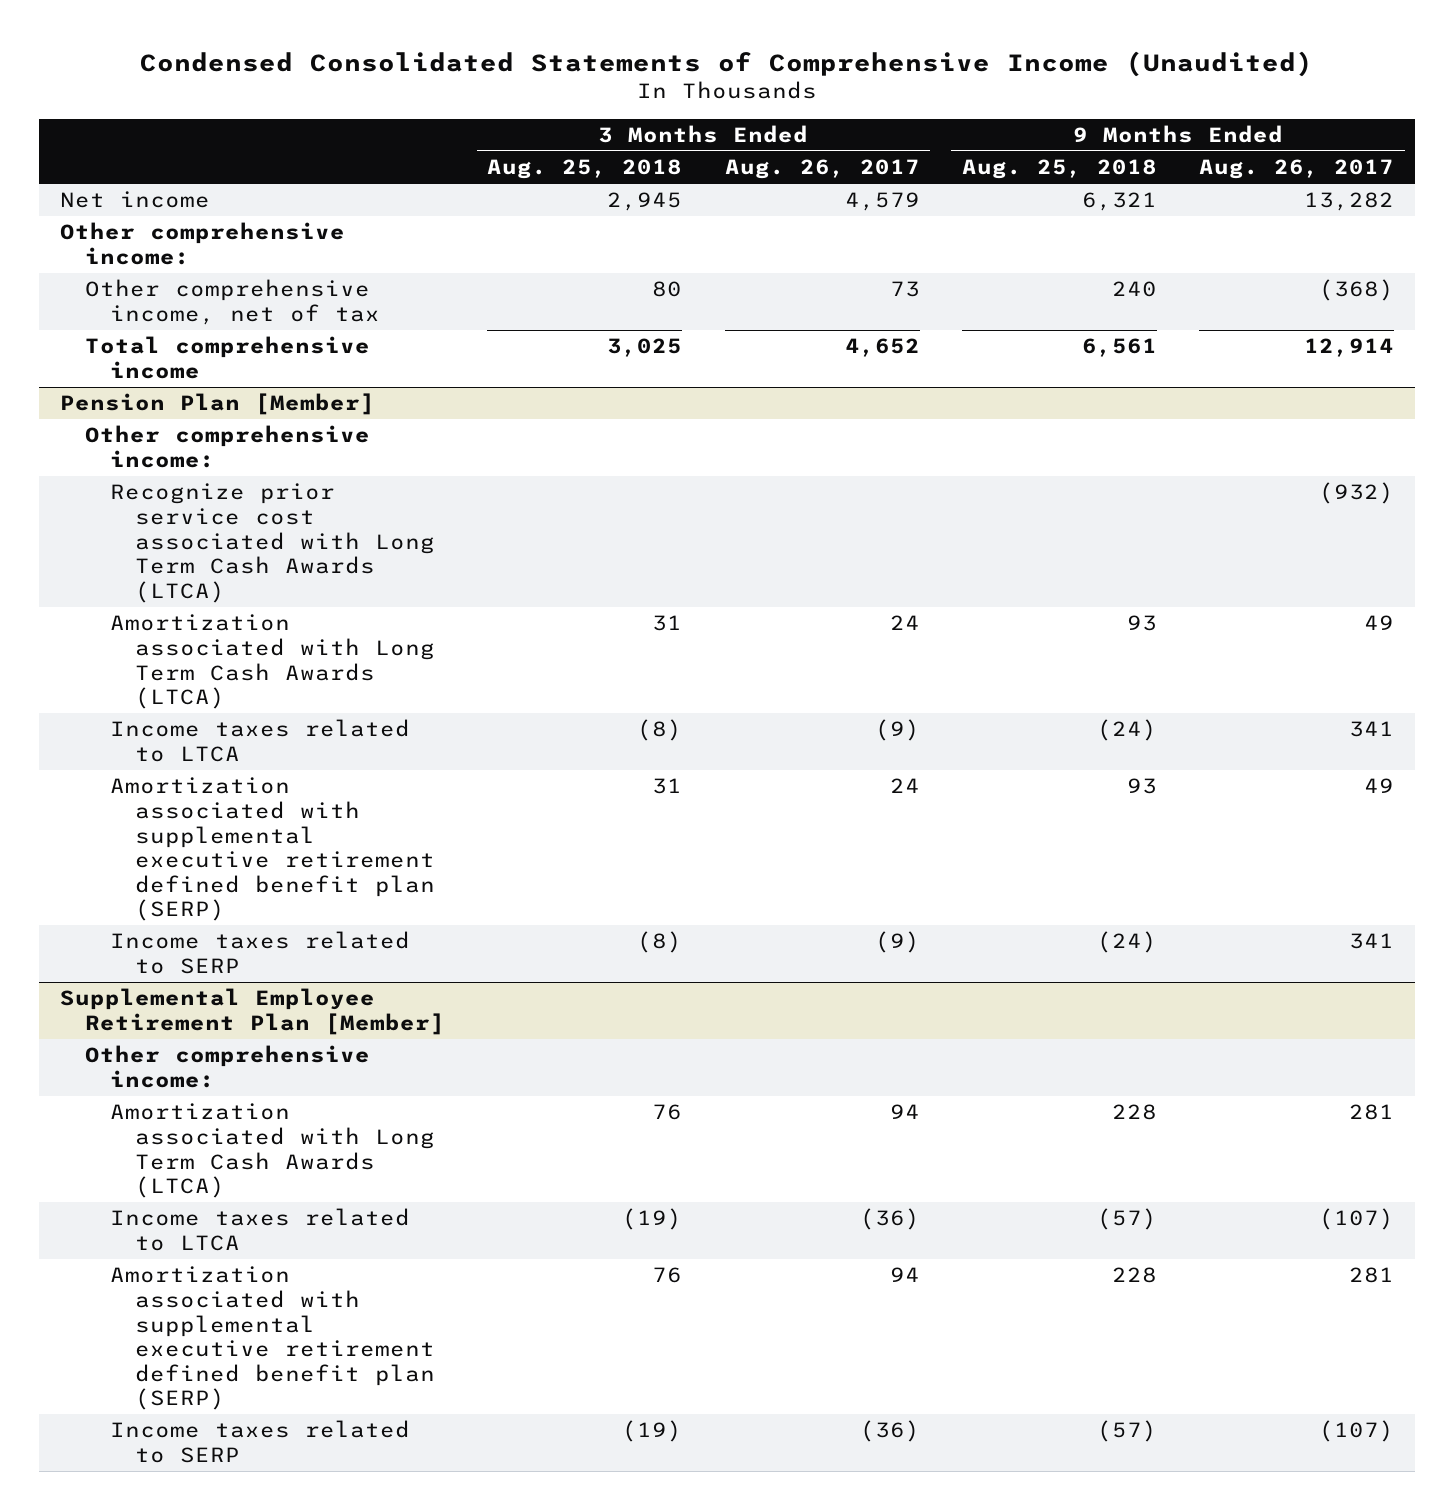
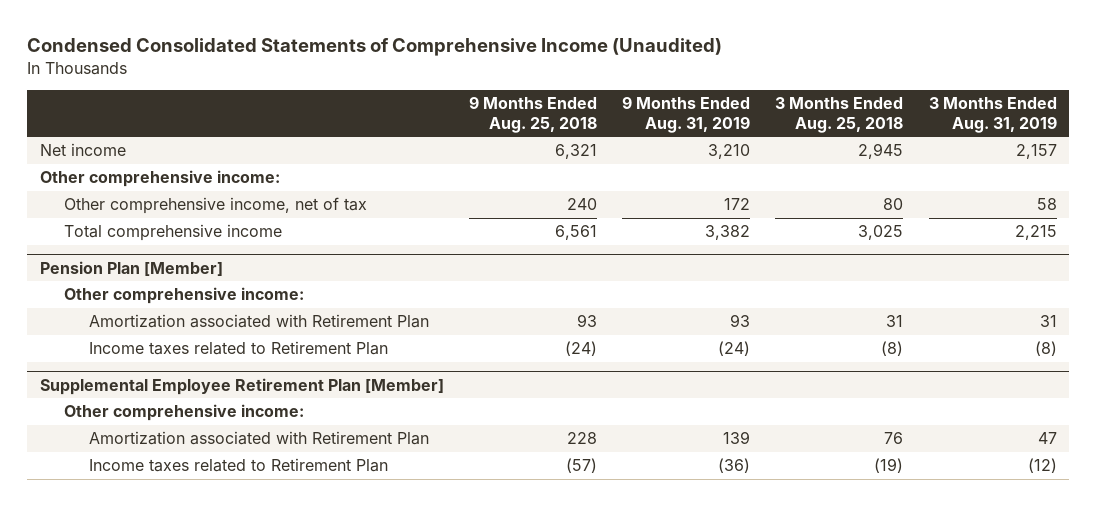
[724,159,920,180] Aug. 26, 2017 -> none
[1199,159,1395,180] Aug. 26, 2017 -> none
none -> [622,96,751,133] 9 Months Ended Aug. 31, 2019
none -> [928,97,1057,133] 3 Months Ended Aug. 31, 2019
[110,483,436,603] Recognize prior service cost associated with Long Term Cash Awards (LTCA) -> none
[110,777,436,922] Amortization associated with supplemental executive retirement defined benefit plan (SERP) -> none
[110,931,411,974] Income taxes related to SERP -> none
[110,614,436,710] Amortization associated with Long Term Cash Awards (LTCA) -> [89,314,430,329] Amortization associated with Retirement Plan
[110,719,411,762] Income taxes related to LTCA -> [89,341,389,356] Income taxes related to Retirement Plan
[110,1266,436,1411] Amortization associated with supplemental executive retirement defined benefit plan (SERP) -> none
[110,1420,411,1463] Income taxes related to SERP -> none
[110,1103,436,1199] Amortization associated with Long Term Cash Awards (LTCA) -> [89,431,430,446] Amortization associated with Retirement Plan
[110,1208,411,1251] Income taxes related to LTCA -> [89,458,389,473] Income taxes related to Retirement Plan

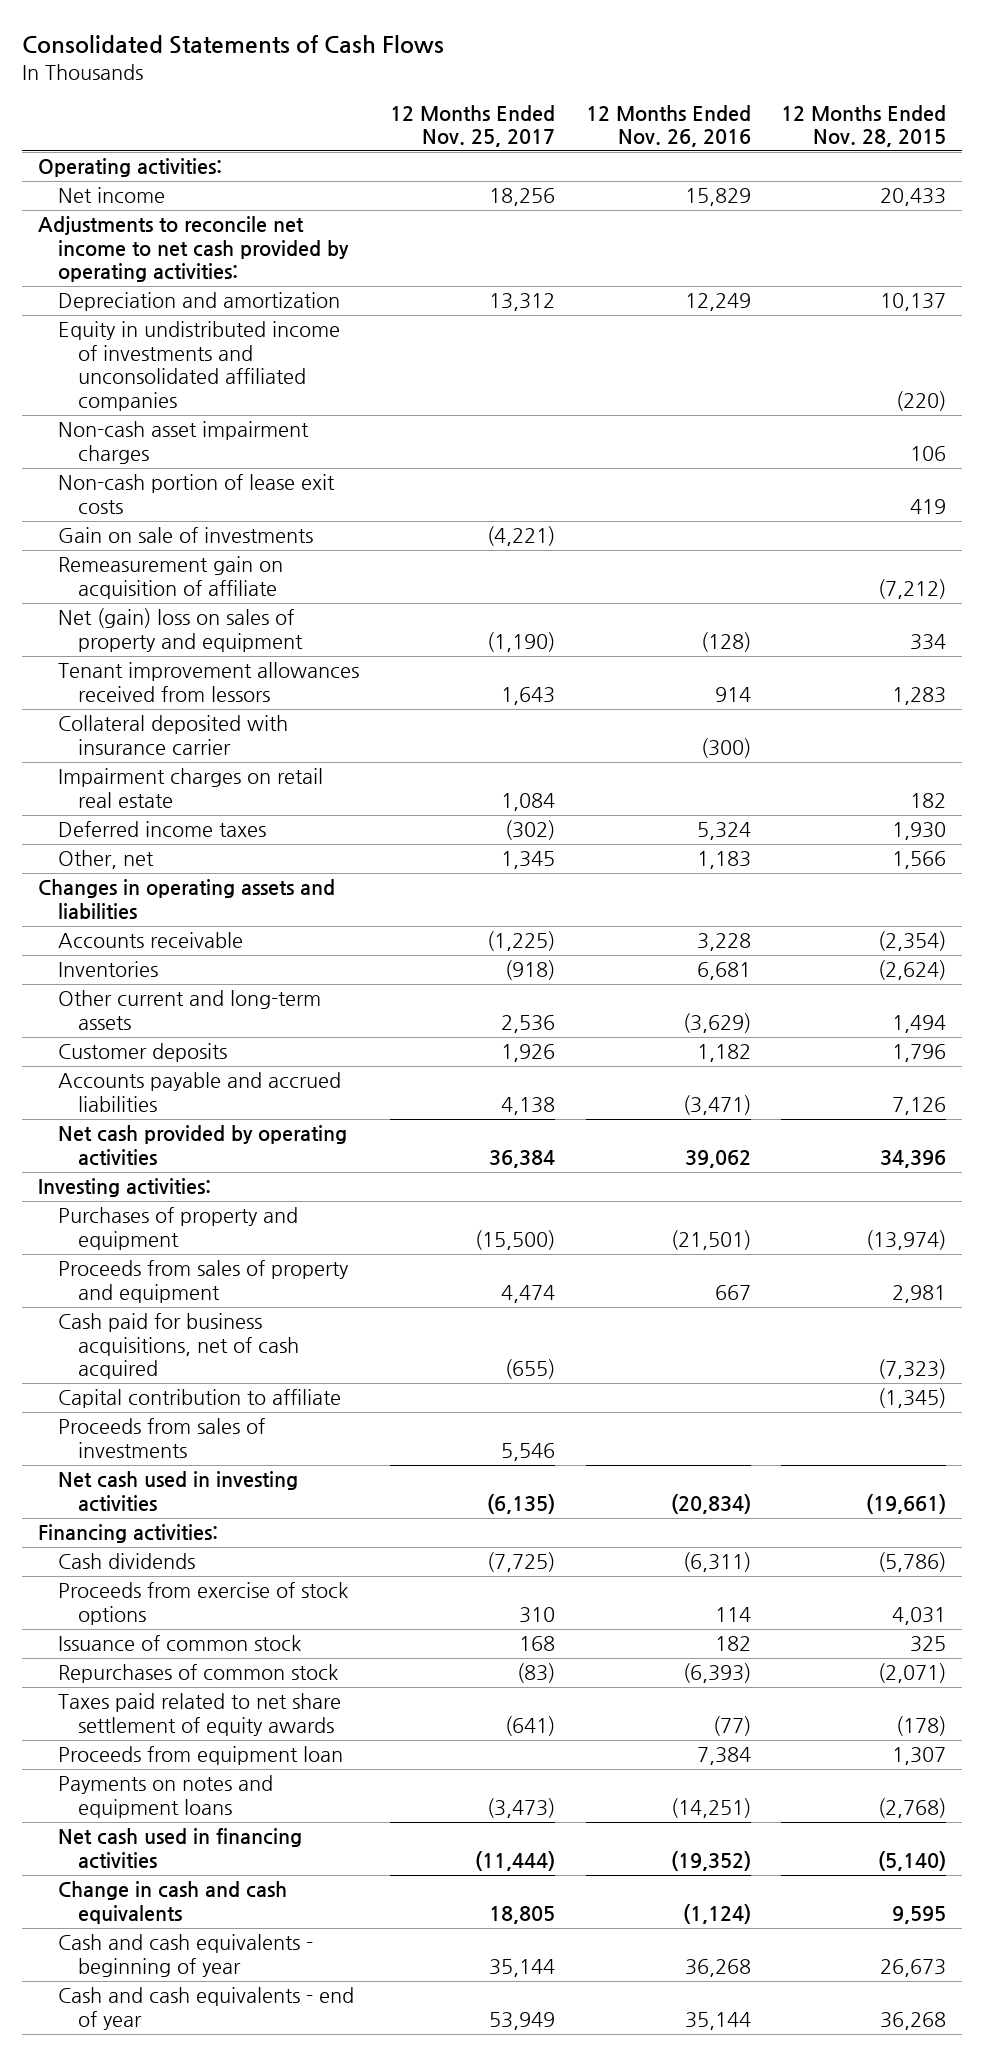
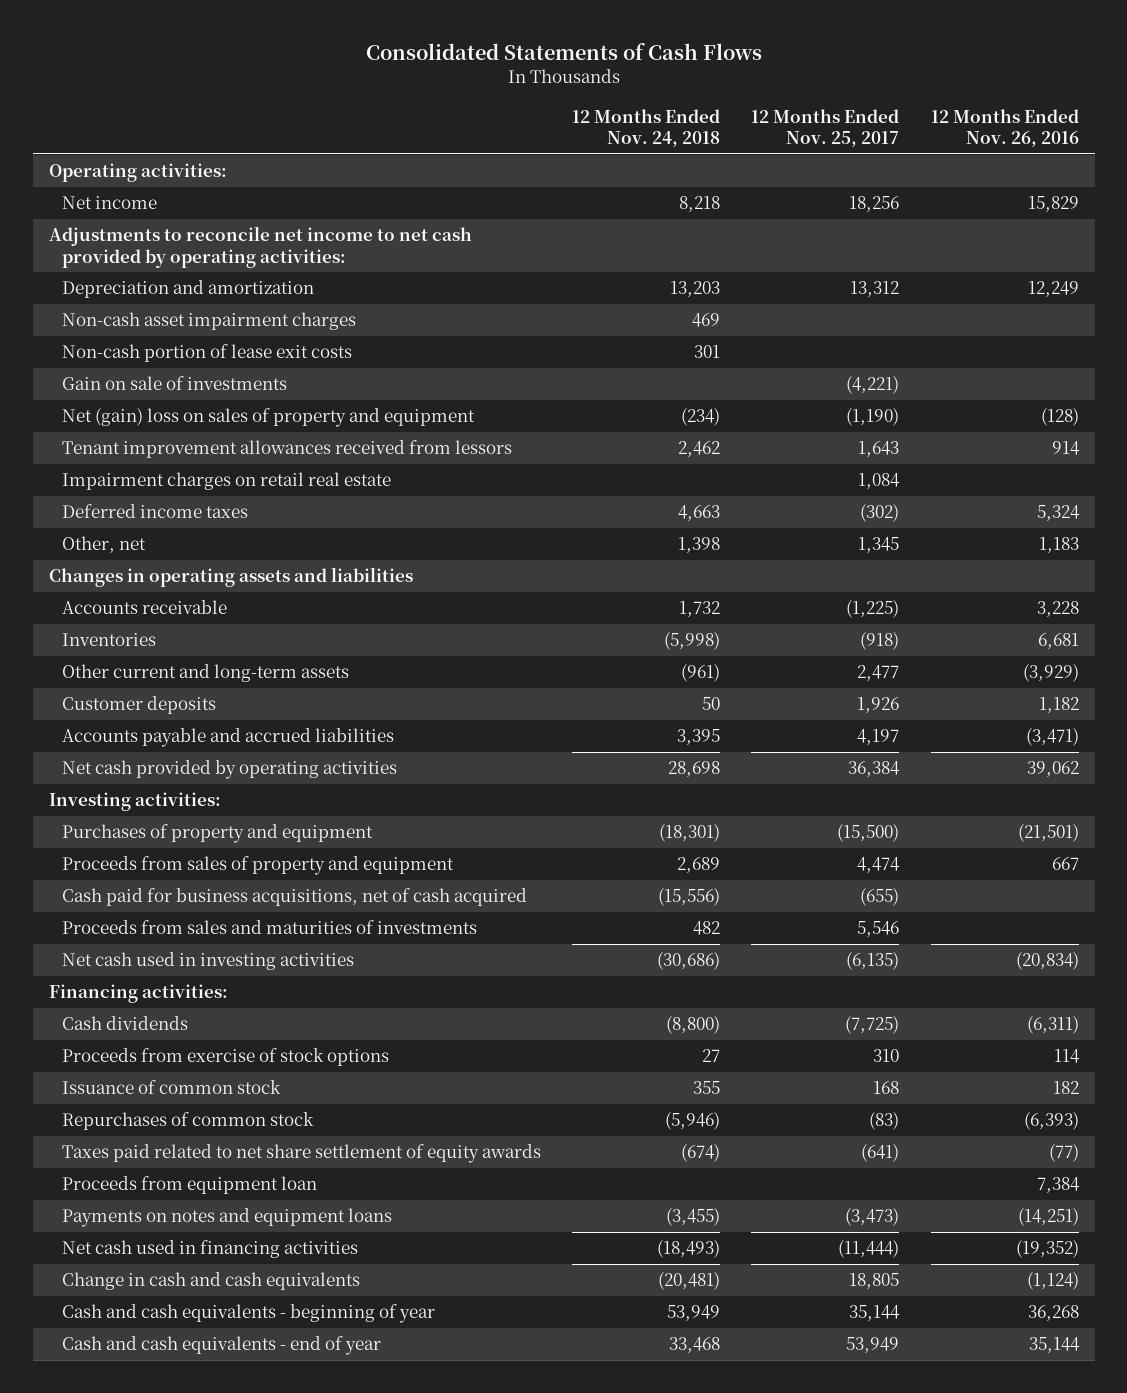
[781,104,947,148] 12 Months Ended Nov. 28, 2015 -> none
none -> [572,108,721,147] 12 Months Ended Nov. 24, 2018
[57,321,340,412] Equity in undistributed income of investments and unconsolidated affiliated companies -> none
[57,556,283,599] Remeasurement gain on acquisition of affiliate -> none
[57,715,288,755] Collateral deposited with insurance carrier -> none
[500,1014,555,1033] 2,536 -> [857,665,900,682] 2,477
[682,1012,751,1033] (3,629) -> [1022,664,1079,683] (3,929)
[500,1096,555,1115] 4,138 -> [857,729,900,746] 4,197
[57,1389,341,1409] Capital contribution to affiliate -> none
[57,1418,265,1458] Proceeds from sales of investments -> [61,920,477,935] Proceeds from sales and maturities of investments

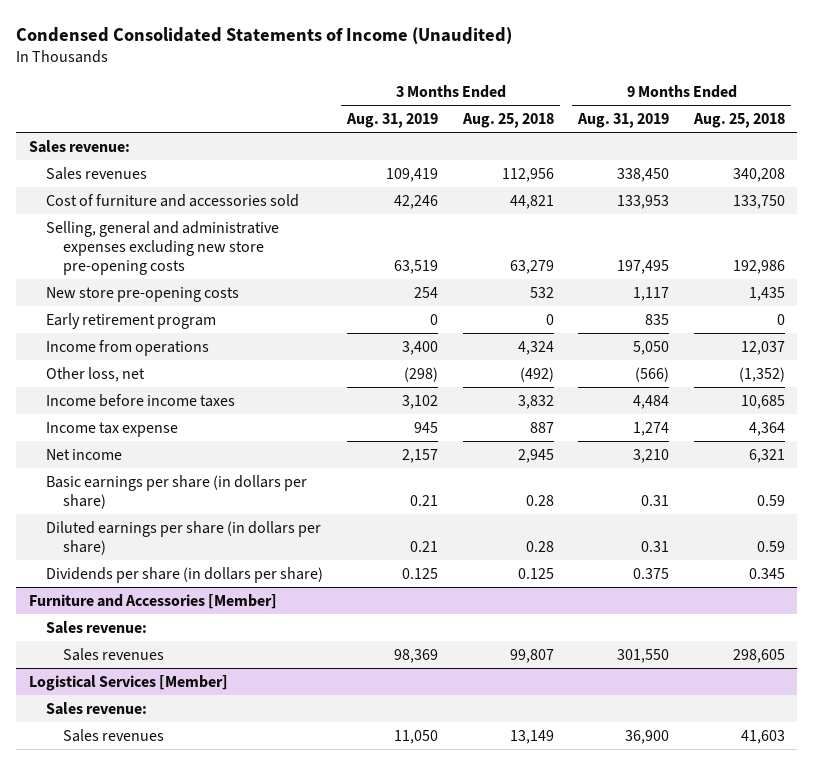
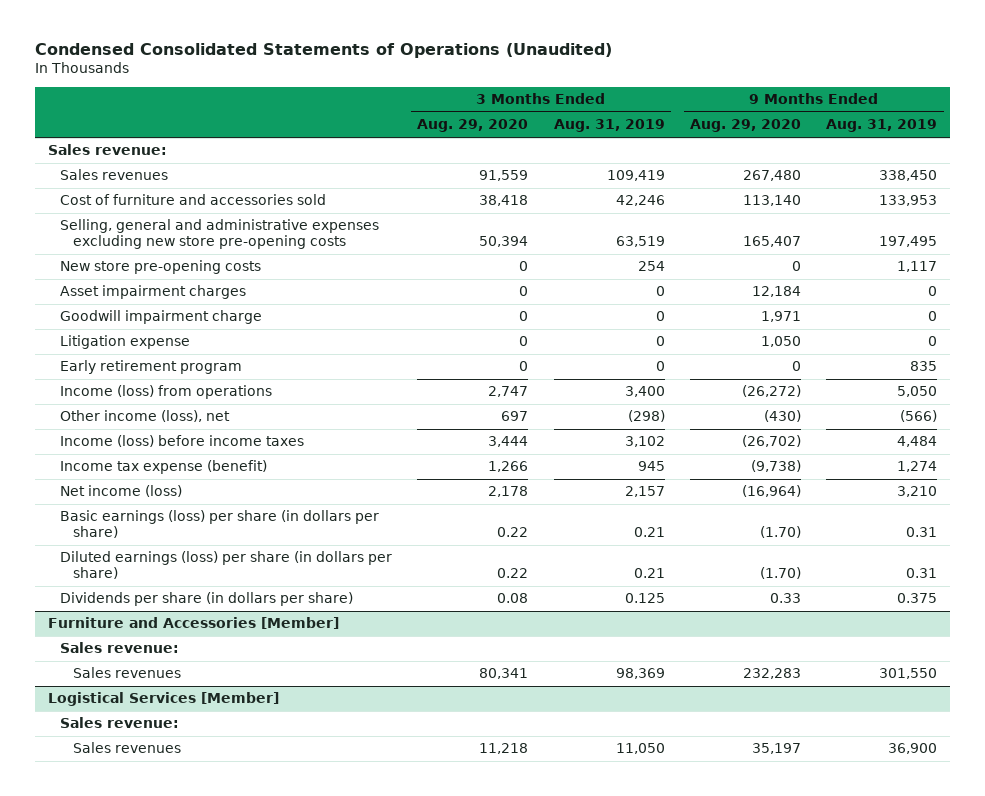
[16,26,513,44] Condensed Consolidated Statements of Income (Unaudited) -> [34,43,612,59] Condensed Consolidated Statements of Operations (Unaudited)
[461,112,554,128] Aug. 25, 2018 -> none
[693,112,786,128] Aug. 25, 2018 -> none
none -> [417,119,529,133] Aug. 29, 2020
none -> [689,119,801,133] Aug. 29, 2020
none -> [60,285,247,300] Asset impairment charges
none -> [60,310,263,325] Goodwill impairment charge
none -> [60,335,191,350] Litigation expense
[45,339,209,356] Income from operations -> [60,385,273,400] Income (loss) from operations
[45,366,145,382] Other loss, net -> [60,410,231,423] Other income (loss), net
[45,393,235,407] Income before income taxes -> [60,435,305,448] Income (loss) before income taxes
[45,421,178,437] Income tax expense -> [60,460,268,475] Income tax expense (benefit)
[45,448,122,460] Net income -> [60,485,183,498] Net income (loss)
[45,474,307,509] Basic earnings per share (in dollars per share) -> [60,510,380,539] Basic earnings (loss) per share (in dollars per share)
[45,520,321,555] Diluted earnings per share (in dollars per share) -> [60,551,393,580] Diluted earnings (loss) per share (in dollars per share)

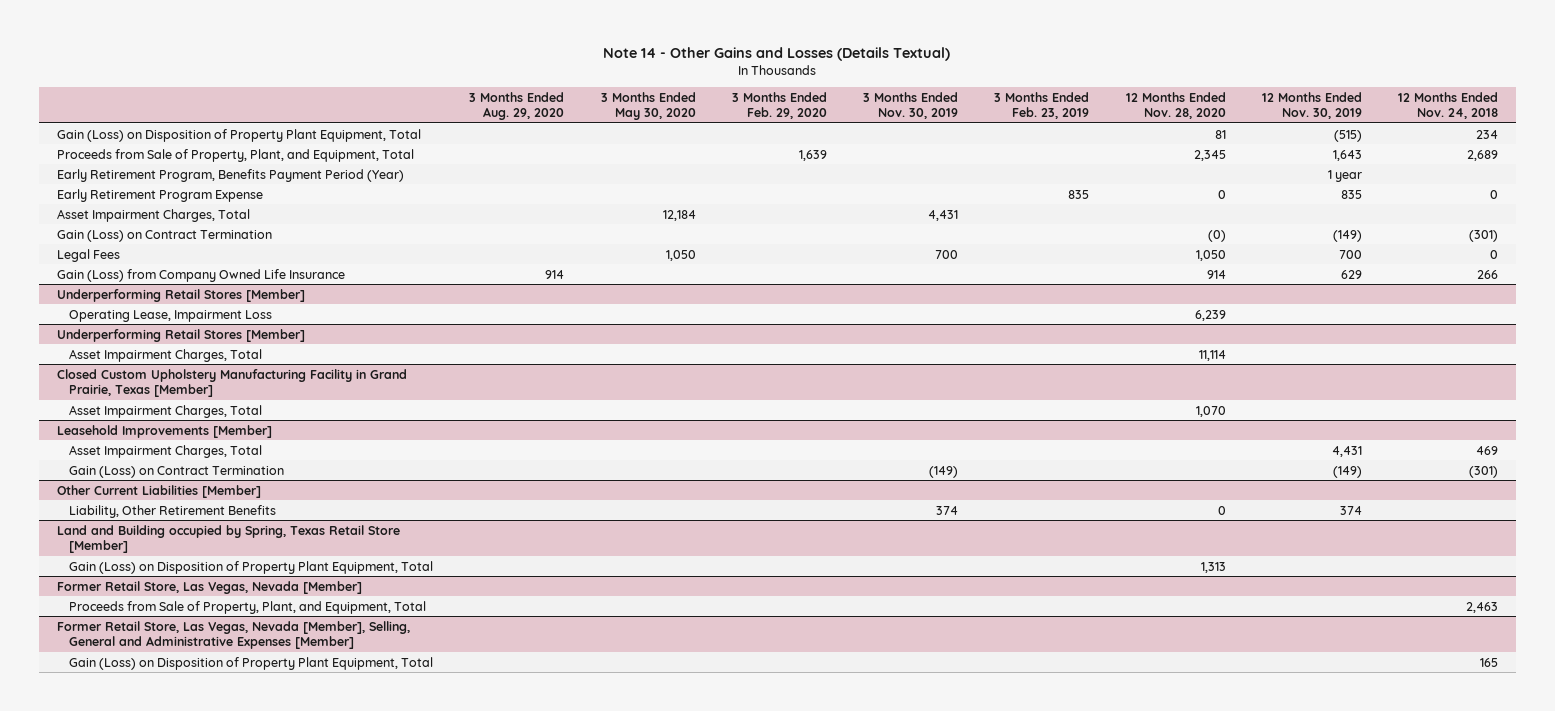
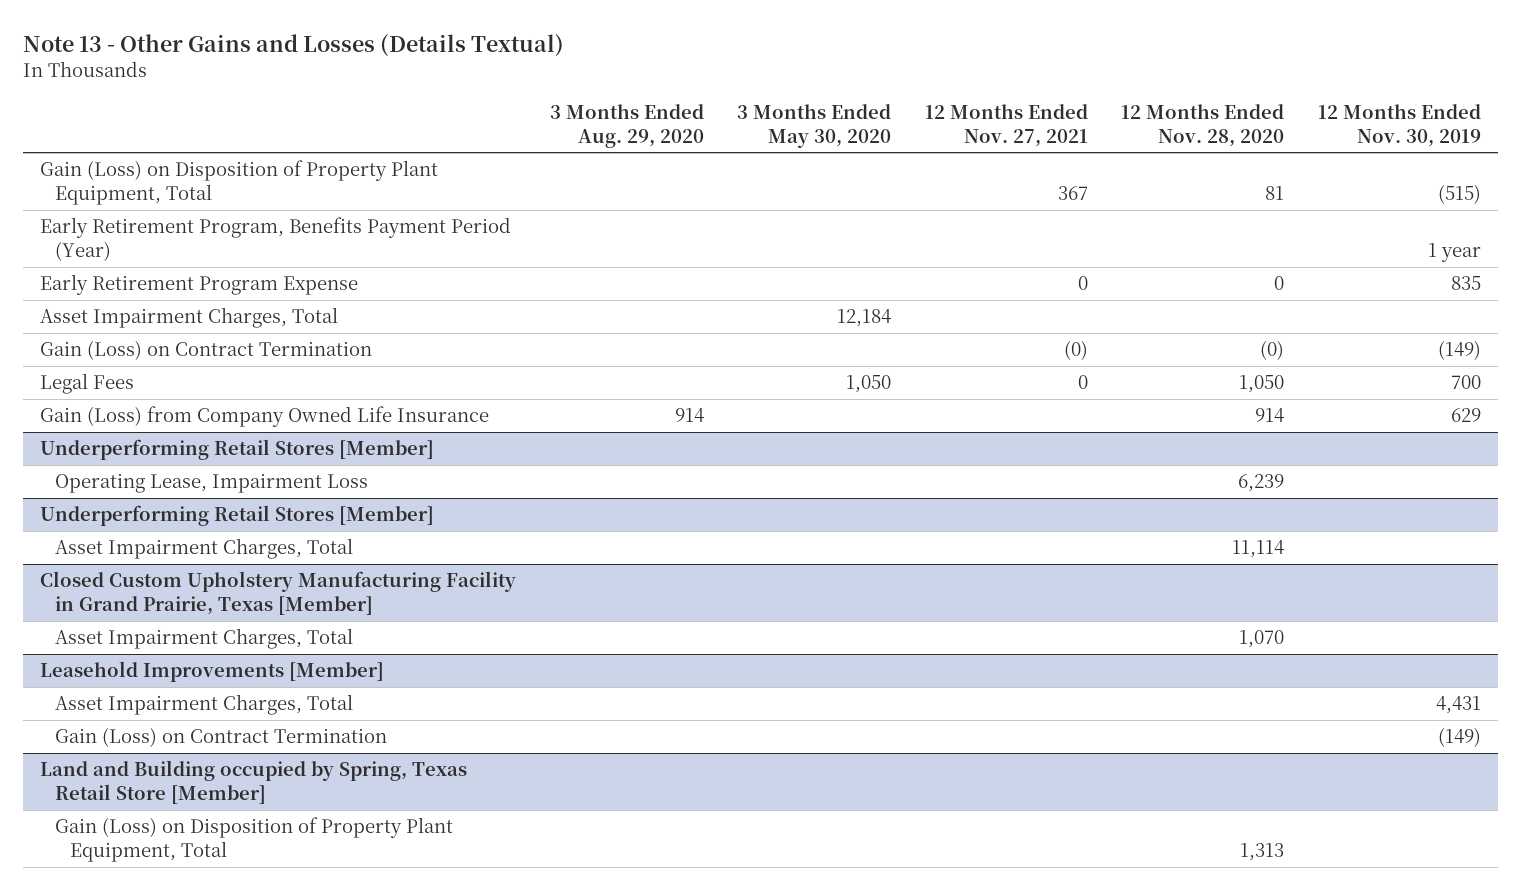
[603,46,951,61] Note 14 - Other Gains and Losses (Details Textual) -> [23,33,565,57] Note 13 - Other Gains and Losses (Details Textual)
[731,91,827,119] 3 Months Ended Feb. 29, 2020 -> none
[863,91,959,119] 3 Months Ended Nov. 30, 2019 -> none
[994,91,1090,119] 3 Months Ended Feb. 23, 2019 -> none
[1397,91,1498,119] 12 Months Ended Nov. 24, 2018 -> none
none -> [924,103,1088,147] 12 Months Ended Nov. 27, 2021
[56,148,414,162] Proceeds from Sale of Property, Plant, and Equipment, Total -> none
[56,484,261,498] Other Current Liabilities [Member] -> none
[69,504,277,518] Liability, Other Retirement Benefits -> none
[56,580,362,594] Former Retail Store, Las Vegas, Nevada [Member] -> none
[69,600,427,614] Proceeds from Sale of Property, Plant, and Equipment, Total -> none
[56,620,410,649] Former Retail Store, Las Vegas, Nevada [Member], Selling, General and Administrative Expenses [Member] -> none
[69,656,434,670] Gain (Loss) on Disposition of Property Plant Equipment, Total -> none

